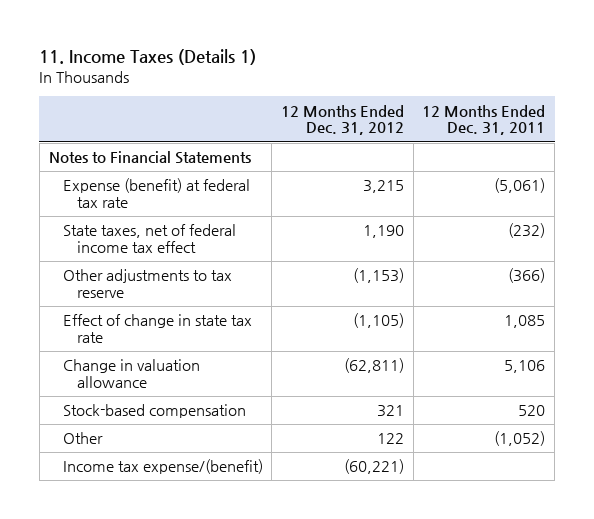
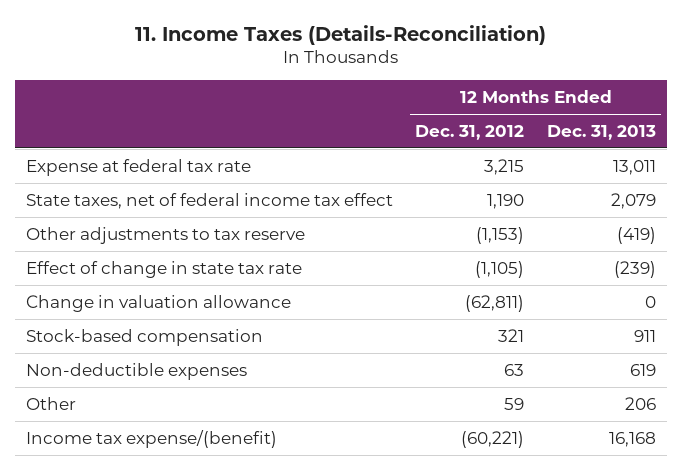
[39,49,257,66] 11. Income Taxes (Details 1) -> [134,24,546,45] 11. Income Taxes (Details-Reconciliation)
[422,104,546,136] 12 Months Ended Dec. 31, 2011 -> none
none -> [546,124,656,140] Dec. 31, 2013
[48,151,251,165] Notes to Financial Statements -> none
[62,178,250,209] Expense (benefit) at federal tax rate -> [25,158,251,176] Expense at federal tax rate
none -> [25,362,247,380] Non-deductible expenses
[377,433,405,445] 122 -> [504,397,525,410] 59

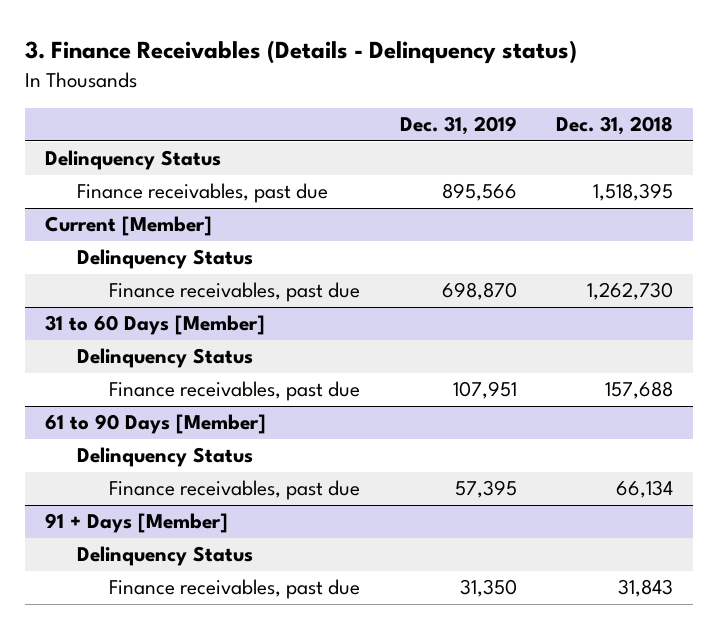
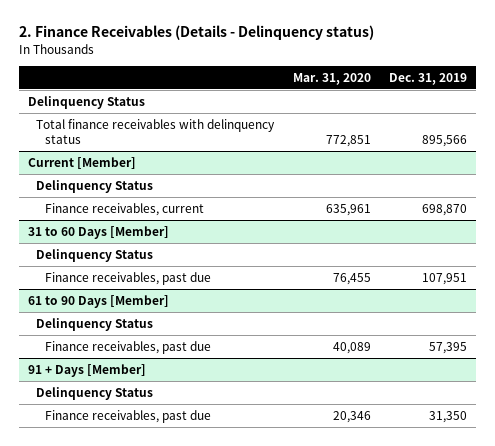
[25,40,578,65] 3. Finance Receivables (Details - Delinquency status) -> [18,25,374,41] 2. Finance Receivables (Details - Delinquency status)
[556,116,674,136] Dec. 31, 2018 -> none
none -> [292,72,371,85] Mar. 31, 2020
[77,183,329,204] Finance receivables, past due -> [36,118,276,144] Total finance receivables with delinquency status
[109,282,361,303] Finance receivables, past due -> [45,202,205,216] Finance receivables, current

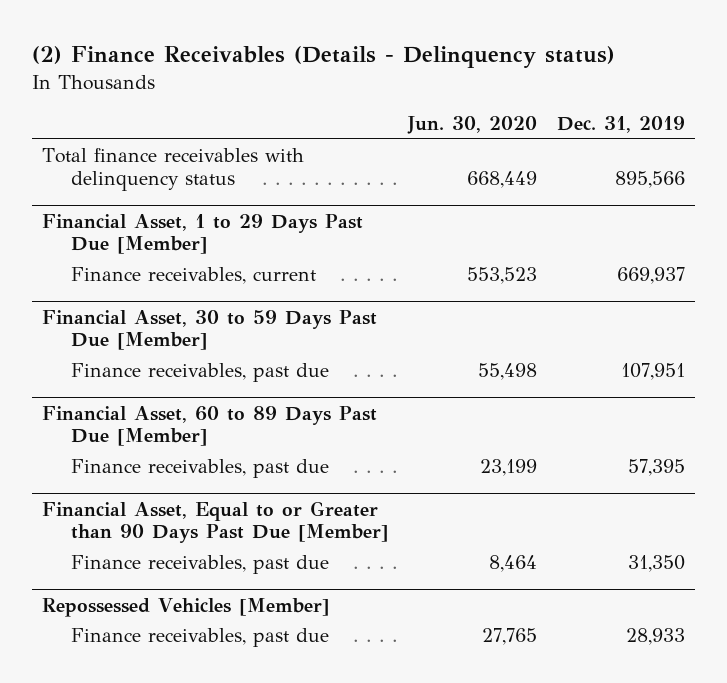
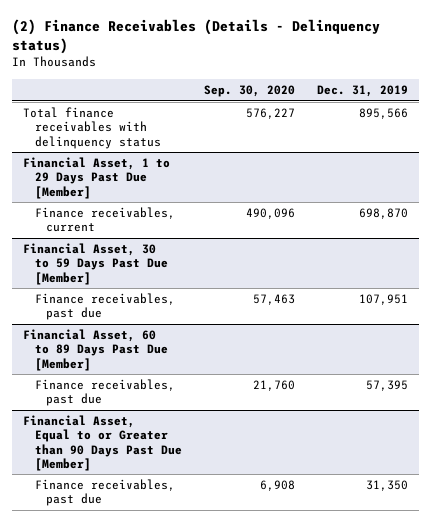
[407,116,538,135] Jun. 30, 2020 -> none
none -> [203,84,295,97] Sep. 30, 2020
[617,267,686,285] 669,937 -> [359,208,409,220] 698,870
[41,597,330,617] Repossessed Vehicles [Member] -> none
[70,628,329,648] Finance receivables, past due -> none

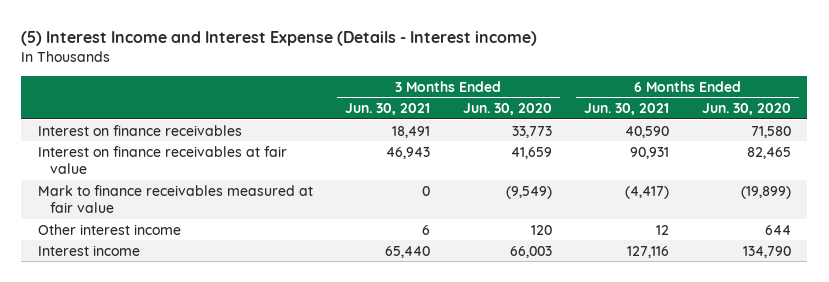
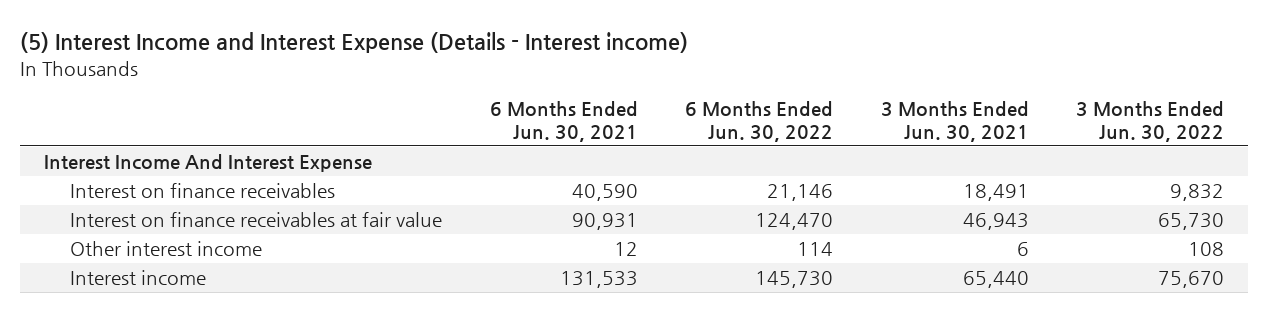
[462,103,552,116] Jun. 30, 2020 -> none
[701,103,791,116] Jun. 30, 2020 -> none
none -> [685,100,834,142] 6 Months Ended Jun. 30, 2022
none -> [1075,100,1224,142] 3 Months Ended Jun. 30, 2022
none -> [43,154,372,173] Interest Income And Interest Expense
[37,184,313,214] Mark to finance receivables measured at fair value -> none
[627,245,670,258] 127,116 -> [559,271,638,289] 131,533

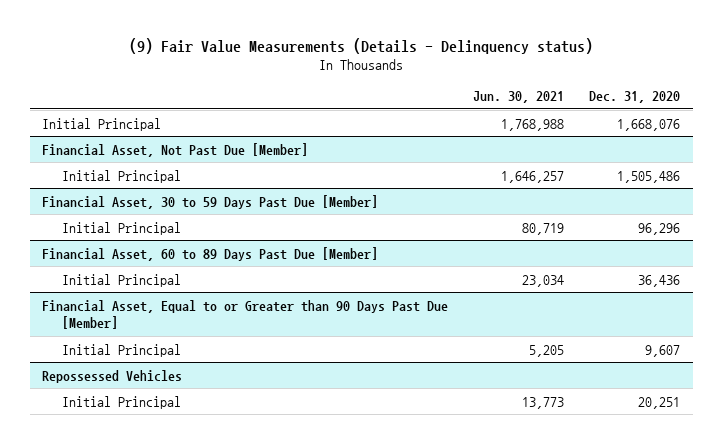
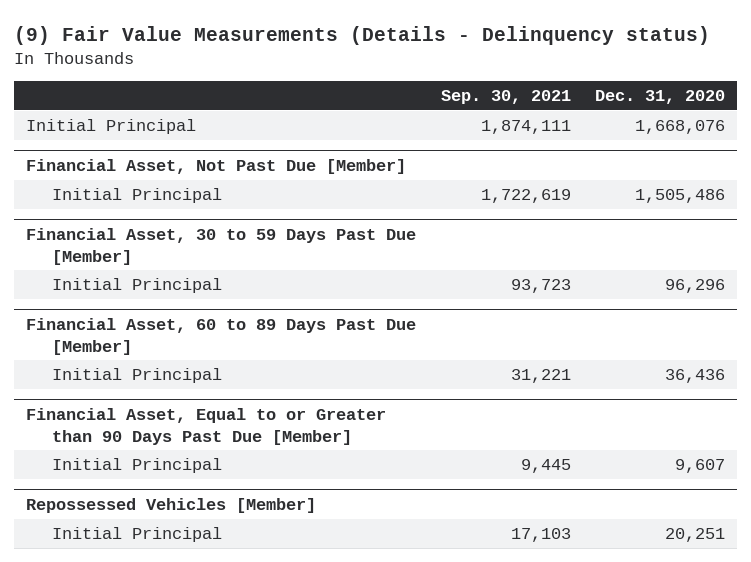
[473,90,565,103] Jun. 30, 2021 -> none
none -> [440,89,571,104] Sep. 30, 2021
[42,369,183,383] Repossessed Vehicles -> [26,497,317,513] Repossessed Vehicles [Member]

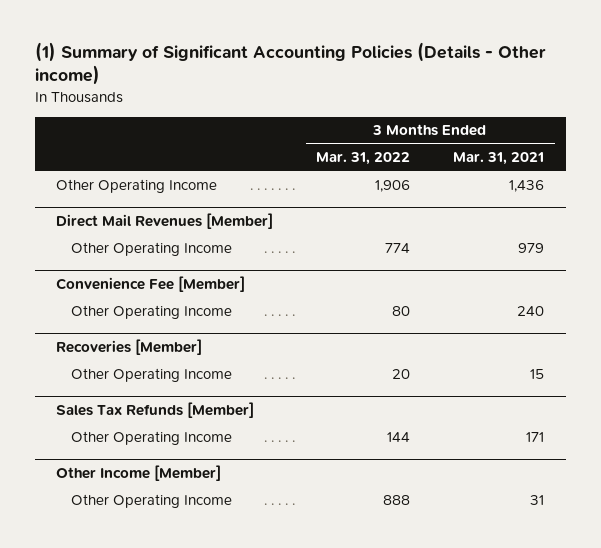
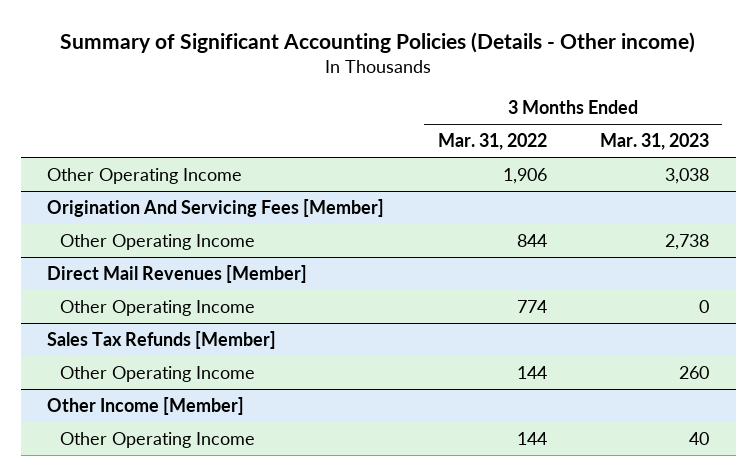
[34,42,546,86] (1) Summary of Significant Accounting Policies (Details - Other income) -> [60,31,696,53] Summary of Significant Accounting Policies (Details - Other income)
[453,152,545,166] Mar. 31, 2021 -> none
none -> [600,133,710,151] Mar. 31, 2023
none -> [47,199,385,218] Origination And Servicing Fees [Member]
none -> [60,234,256,251] Other Operating Income
[56,275,246,292] Convenience Fee [Member] -> none
[71,304,233,319] Other Operating Income -> none
[56,338,203,355] Recoveries [Member] -> none
[71,367,233,382] Other Operating Income -> none
[383,494,411,505] 888 -> [516,432,547,446] 144

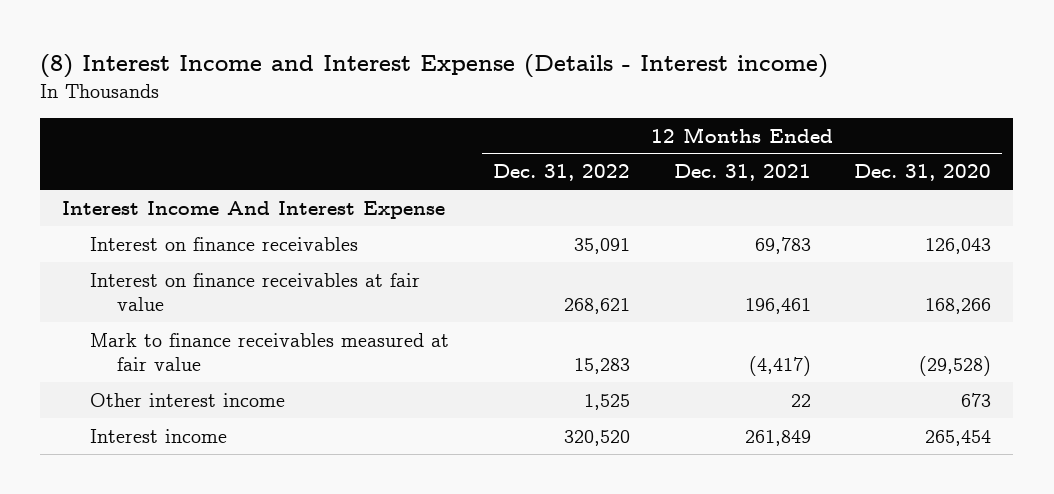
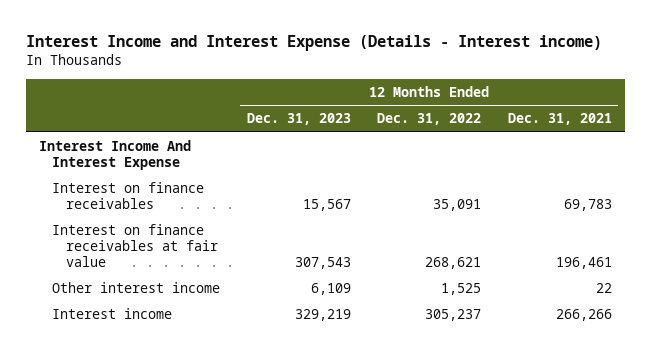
[40,54,829,79] (8) Interest Income and Interest Expense (Details - Interest income) -> [26,35,603,52] Interest Income and Interest Expense (Details - Interest income)
[854,164,992,182] Dec. 31, 2020 -> none
none -> [246,113,351,126] Dec. 31, 2023
[89,332,449,371] Mark to finance receivables measured at fair value -> none
[563,429,630,446] 320,520 -> [425,309,482,322] 305,237
[744,429,811,446] 261,849 -> [555,309,612,322] 266,266

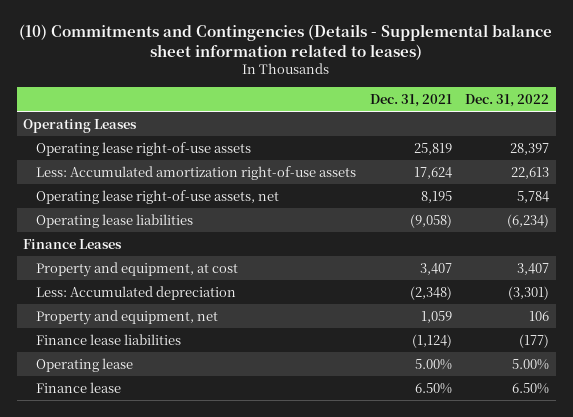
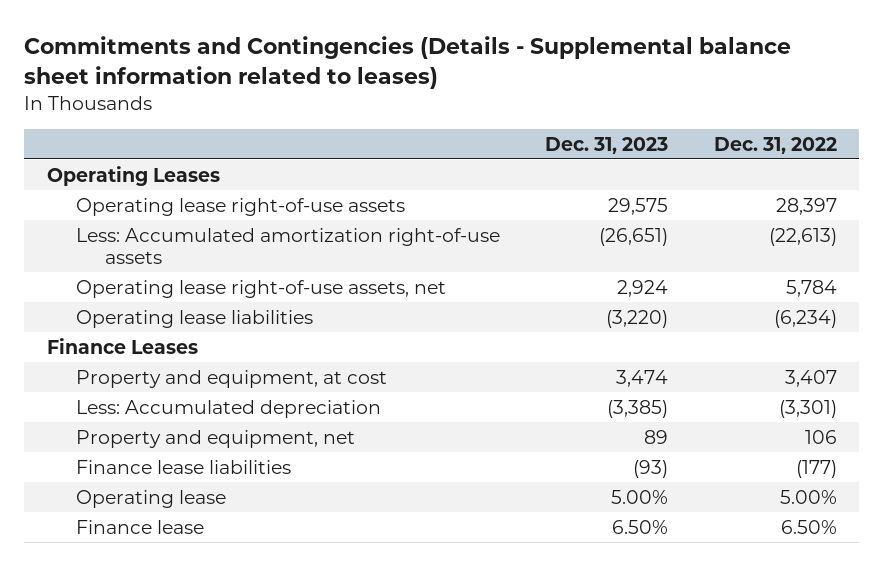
[19,23,553,60] (10) Commitments and Contingencies (Details - Supplemental balance sheet information related to leases) -> [24,35,792,89] Commitments and Contingencies (Details - Supplemental balance sheet information related to leases)
[369,93,452,107] Dec. 31, 2021 -> none
none -> [545,136,669,154] Dec. 31, 2023
[511,166,550,179] 22,613 -> [768,227,837,246] (22,613)

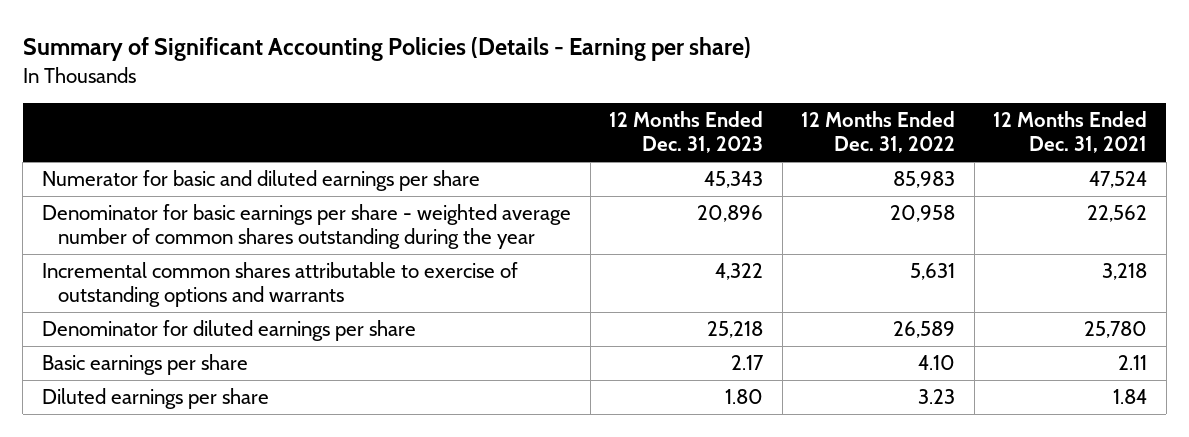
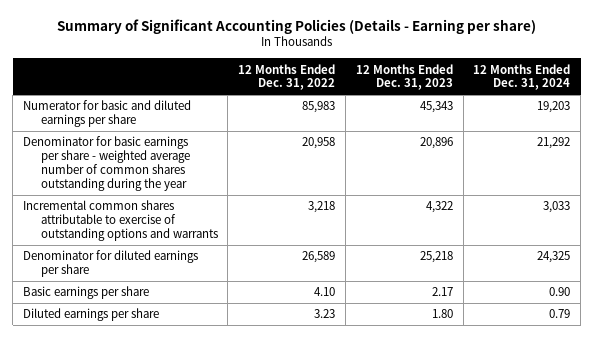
[993,111,1148,154] 12 Months Ended Dec. 31, 2021 -> none
none -> [473,63,571,91] 12 Months Ended Dec. 31, 2024
[910,263,956,281] 5,631 -> [308,201,336,214] 3,218

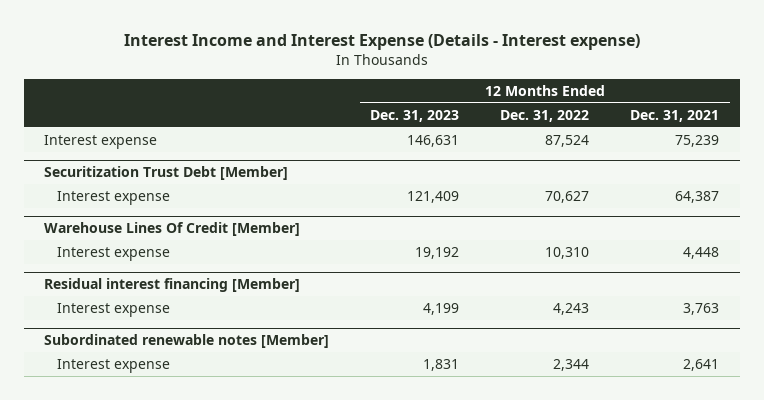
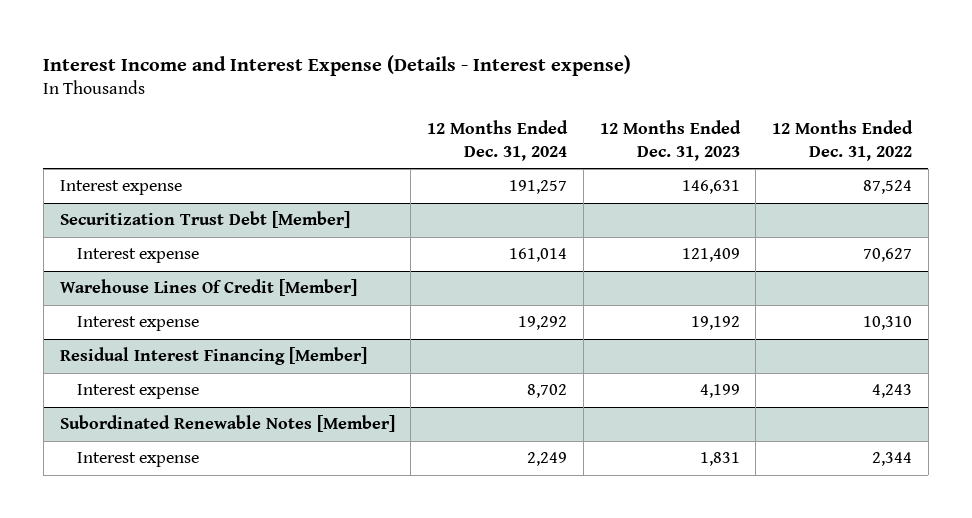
[630,109,720,122] Dec. 31, 2021 -> none
none -> [427,120,569,161] 12 Months Ended Dec. 31, 2024
[44,278,301,293] Residual interest financing [Member] -> [59,347,367,366] Residual Interest Financing [Member]
[44,334,330,349] Subordinated renewable notes [Member] -> [59,415,395,433] Subordinated Renewable Notes [Member]

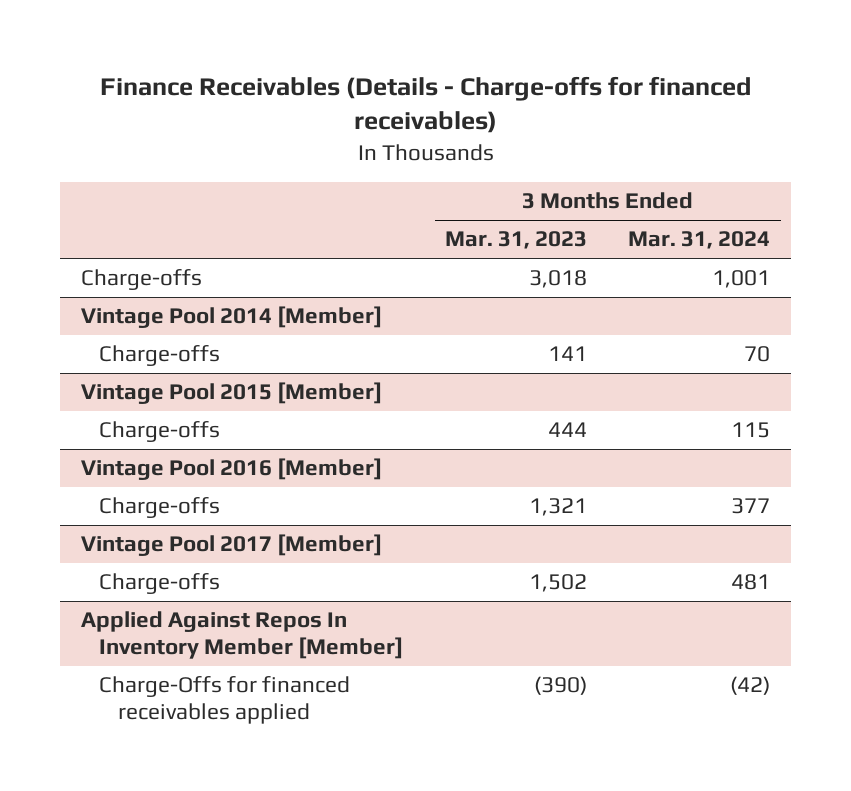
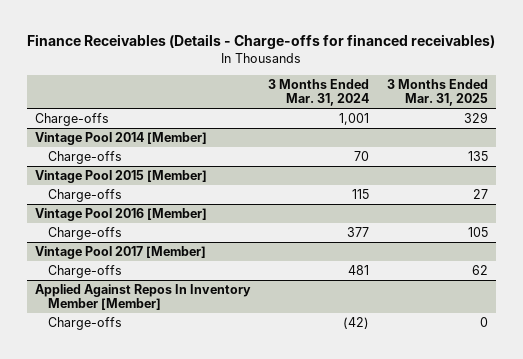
[444,231,587,250] Mar. 31, 2023 -> none
none -> [386,78,488,107] 3 Months Ended Mar. 31, 2025
[99,676,351,725] Charge-Offs for financed receivables applied -> [48,316,123,330] Charge-offs

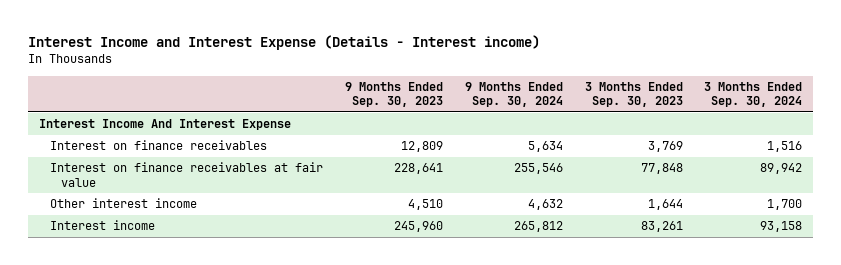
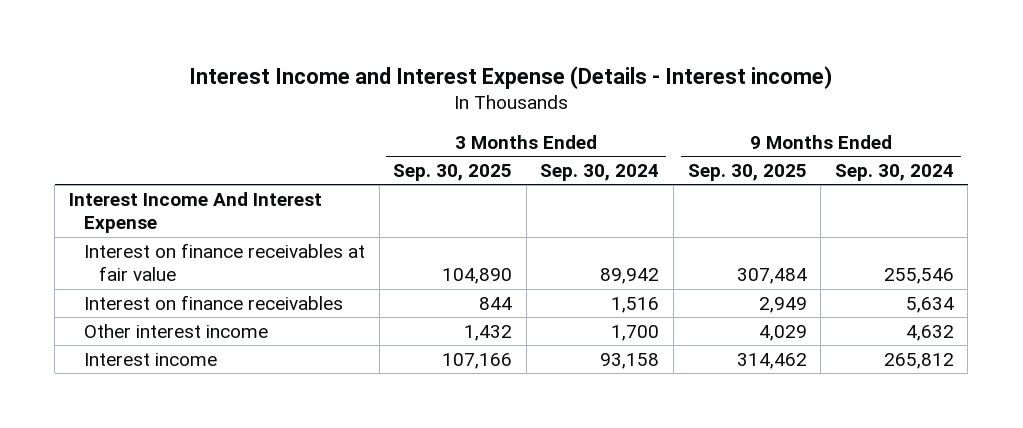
[344,81,443,108] 9 Months Ended Sep. 30, 2023 -> none
[584,81,683,108] 3 Months Ended Sep. 30, 2023 -> none
none -> [393,164,513,182] Sep. 30, 2025
none -> [687,164,807,182] Sep. 30, 2025
[49,140,267,151] Interest on finance receivables -> [83,294,343,310] Interest on finance receivables

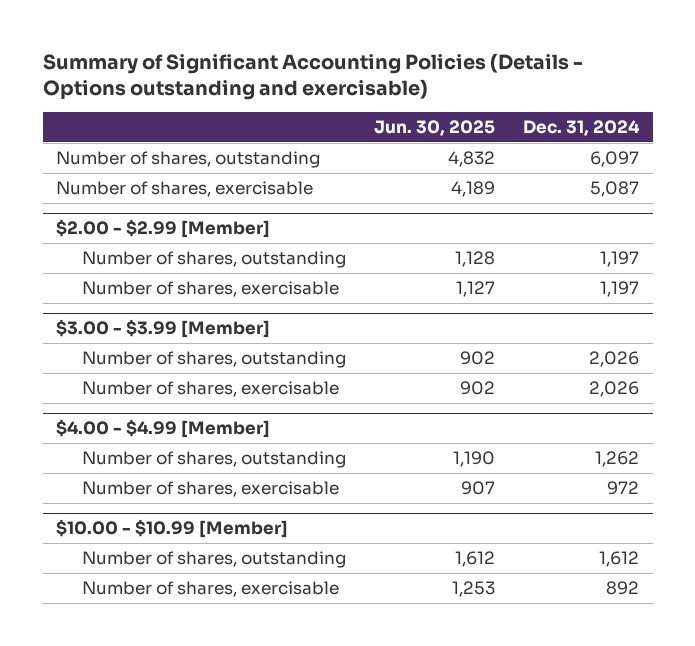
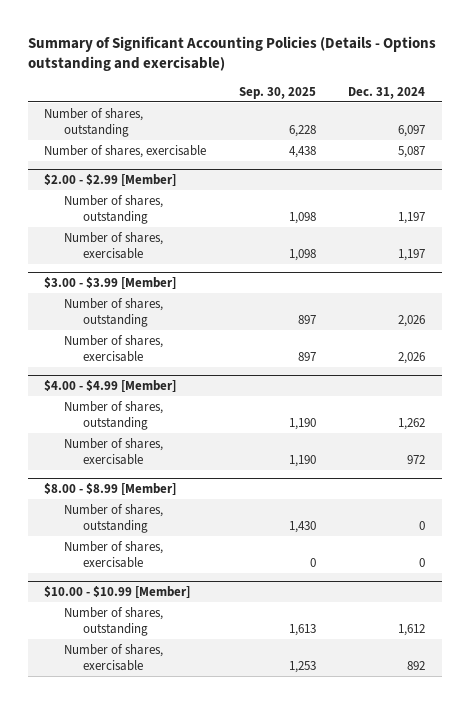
[374,120,496,137] Jun. 30, 2025 -> none
none -> [238,86,316,99] Sep. 30, 2025
none -> [44,482,177,495] $8.00 - $8.99 [Member]
none -> [63,503,163,533] Number of shares, outstanding
none -> [63,540,163,568] Number of shares, exercisable

